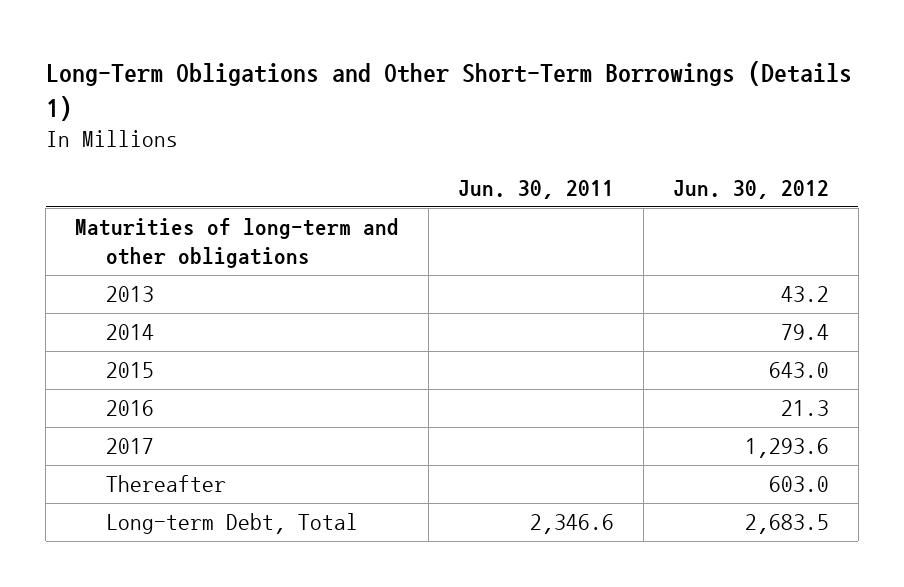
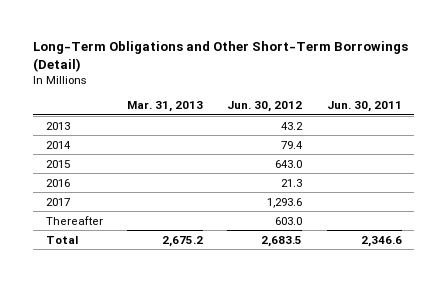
[45,60,852,121] Long-Term Obligations and Other Short-Term Borrowings (Details 1) -> [33,41,409,72] Long-Term Obligations and Other Short-Term Borrowings (Detail)
none -> [127,101,204,113] Mar. 31, 2013
[75,218,400,269] Maturities of long-term and other obligations -> none
[106,513,359,535] Long-term Debt, Total -> [45,235,78,244] Total

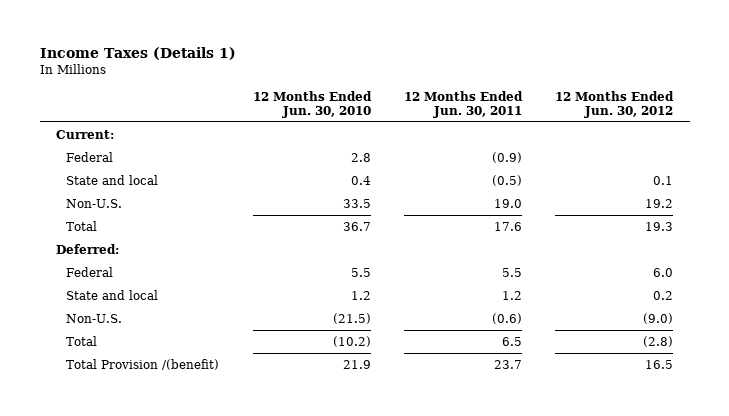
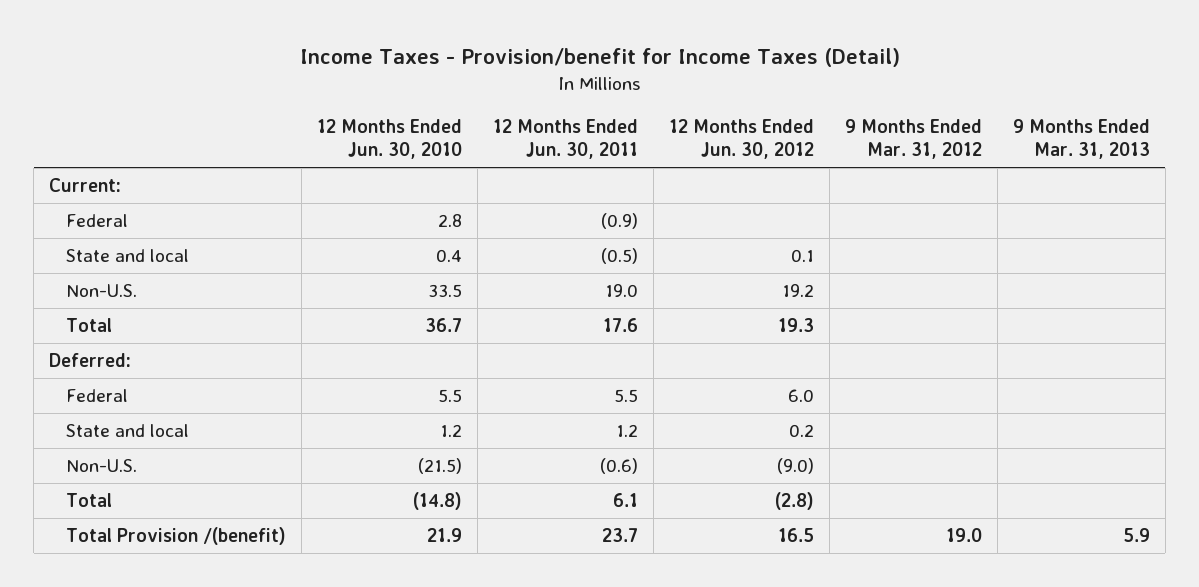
[39,46,236,60] Income Taxes (Details 1) -> [299,47,900,67] Income Taxes - Provision/benefit for Income Taxes (Detail)
none -> [844,119,982,160] 9 Months Ended Mar. 31, 2012
none -> [1012,119,1150,160] 9 Months Ended Mar. 31, 2013
[332,335,371,347] (10.2) -> [412,492,462,511] (14.8)
[501,336,522,346] 6.5 -> [612,493,638,508] 6.1

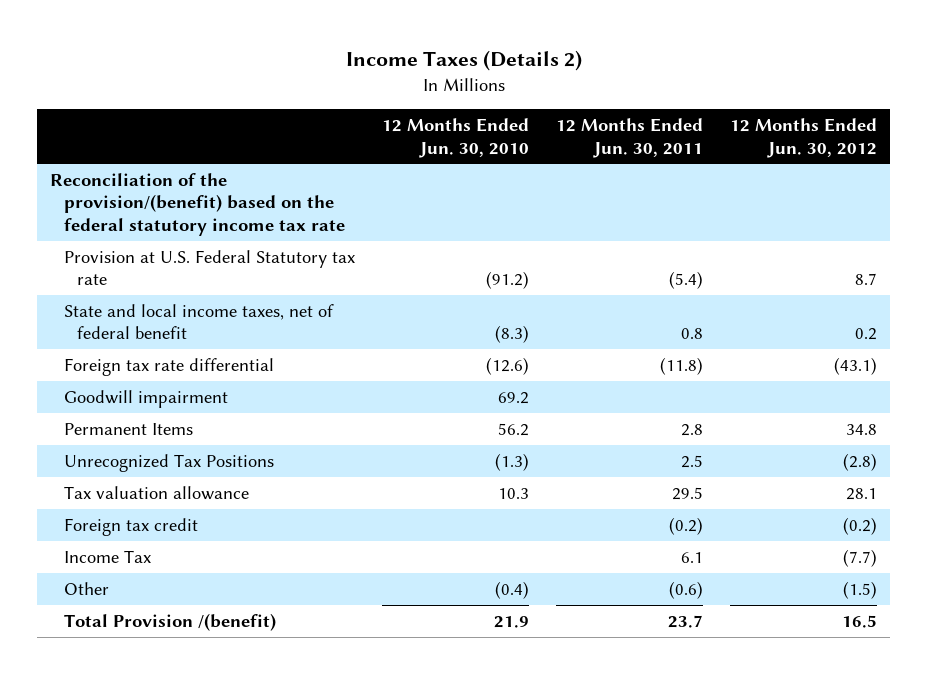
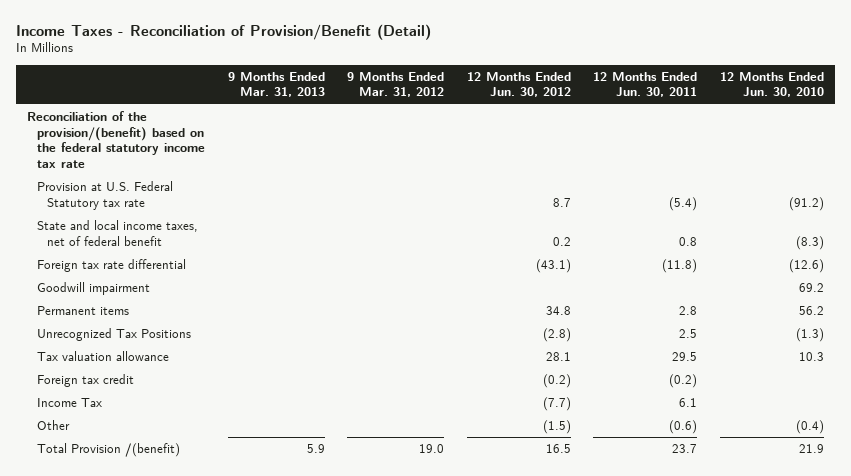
[345,49,582,71] Income Taxes (Details 2) -> [16,23,432,40] Income Taxes - Reconciliation of Provision/Benefit (Detail)
none -> [227,71,325,98] 9 Months Ended Mar. 31, 2013
none -> [347,71,445,98] 9 Months Ended Mar. 31, 2012
[63,422,193,435] Permanent Items -> [37,305,130,315] Permanent items

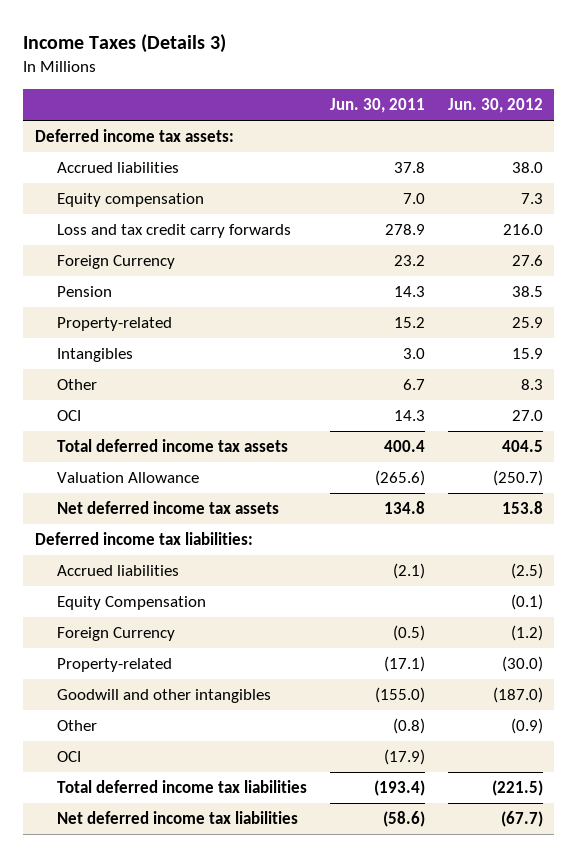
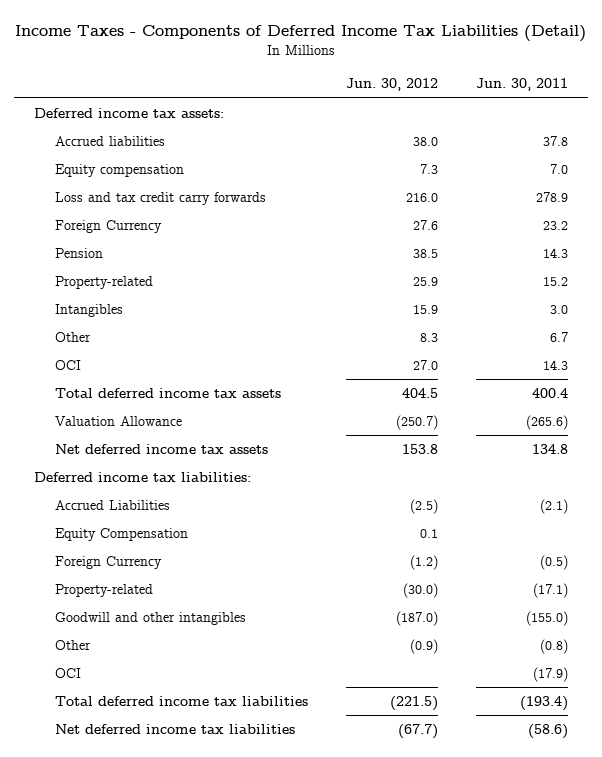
[23,34,227,54] Income Taxes (Details 3) -> [15,25,587,43] Income Taxes - Components of Deferred Income Tax Liabilities (Detail)
[57,565,180,577] Accrued liabilities -> [54,499,170,510] Accrued Liabilities
[511,594,544,611] (0.1) -> [420,528,439,538] 0.1

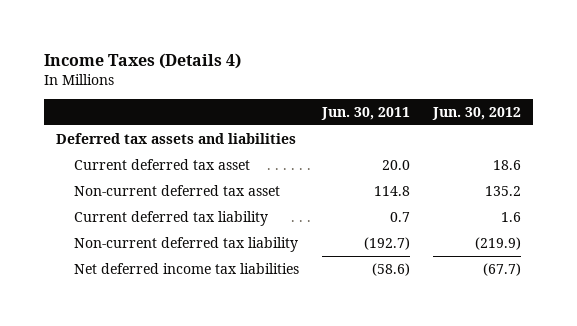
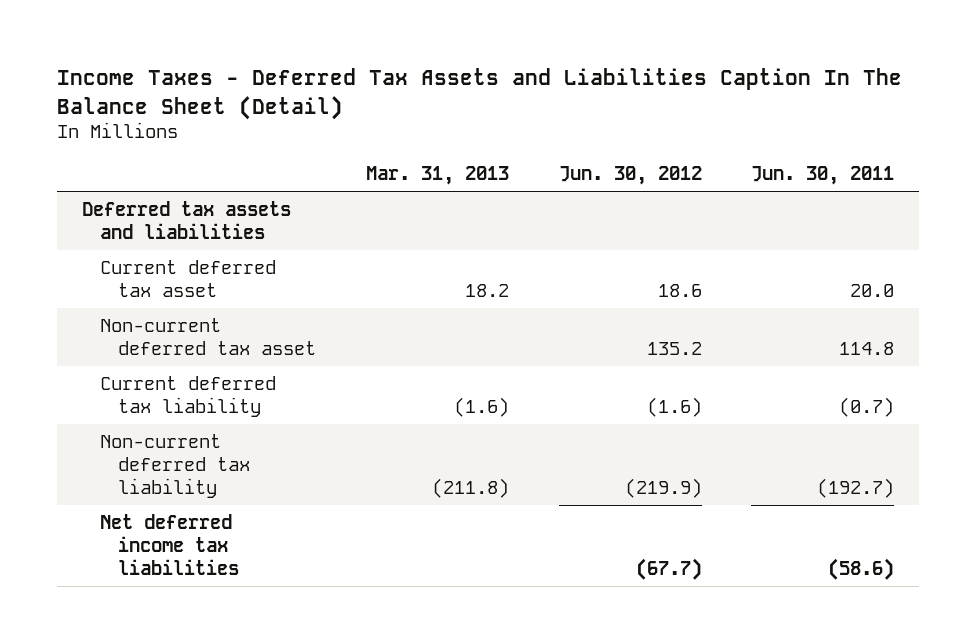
[44,53,242,70] Income Taxes (Details 4) -> [56,68,902,120] Income Taxes - Deferred Tax Assets and Liabilities Caption In The Balance Sheet (Detail)
none -> [365,166,509,186] Mar. 31, 2013
[390,211,411,222] 0.7 -> [839,396,895,417] (0.7)
[501,211,522,222] 1.6 -> [646,396,702,417] (1.6)

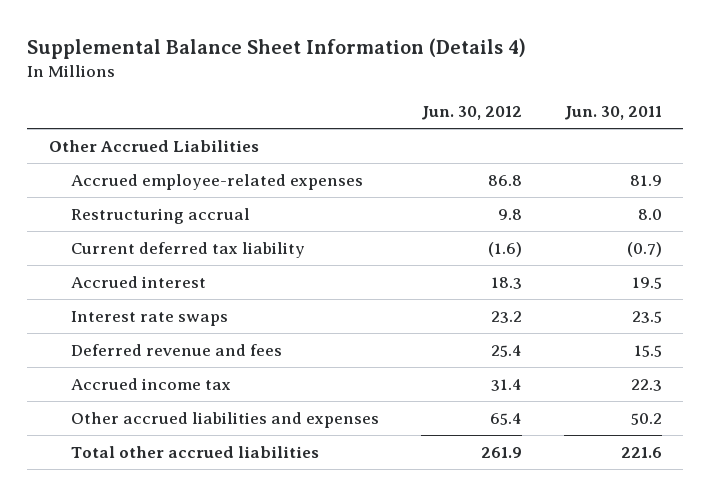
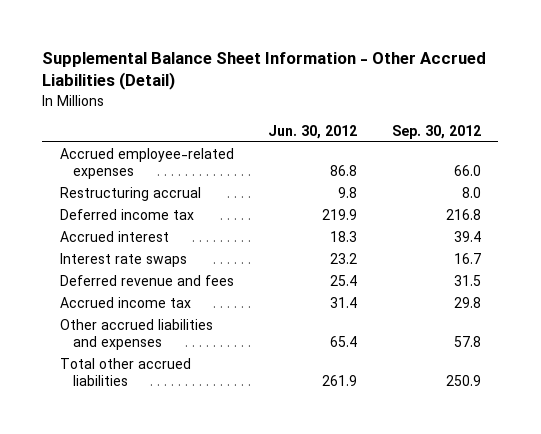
[27,38,527,60] Supplemental Balance Sheet Information (Details 4) -> [42,52,487,91] Supplemental Balance Sheet Information - Other Accrued Liabilities (Detail)
[564,106,663,121] Jun. 30, 2011 -> none
none -> [391,124,481,139] Sep. 30, 2012
[48,139,259,152] Other Accrued Liabilities -> none
[70,241,305,258] Current deferred tax liability -> none
none -> [59,208,194,220] Deferred income tax

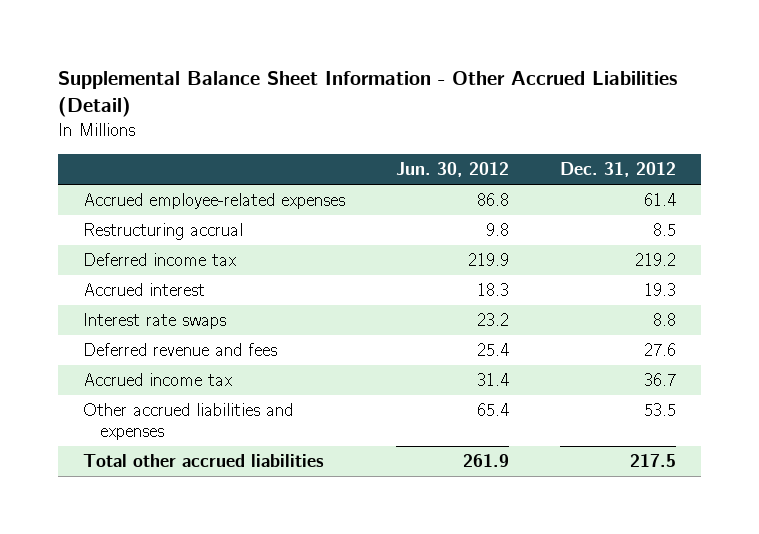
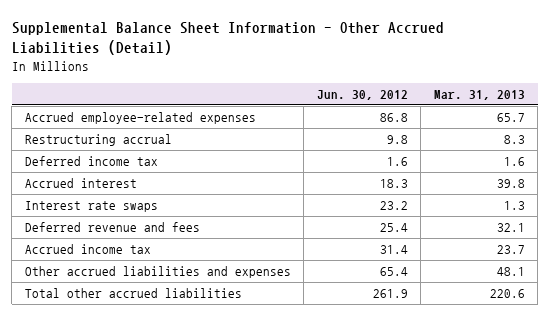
[560,161,677,177] Dec. 31, 2012 -> none
none -> [433,90,525,101] Mar. 31, 2013
[468,253,510,267] 219.9 -> [386,157,408,167] 1.6

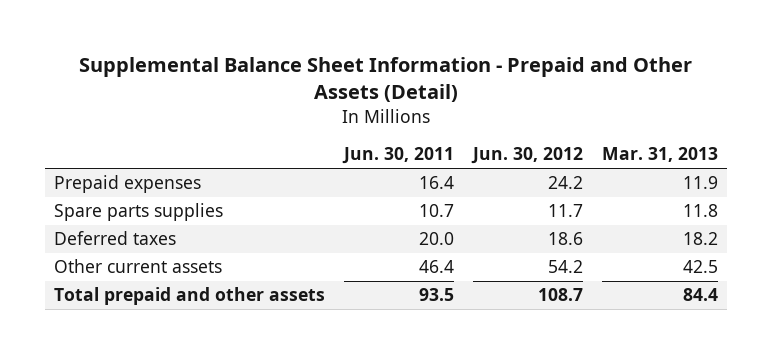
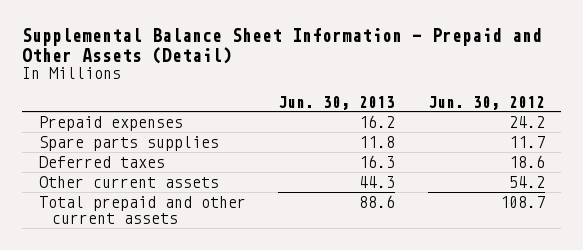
[341,147,454,165] Jun. 30, 2011 -> none
[601,147,718,163] Mar. 31, 2013 -> none
none -> [278,95,396,110] Jun. 30, 2013
[53,287,325,306] Total prepaid and other assets -> [38,195,246,224] Total prepaid and other current assets

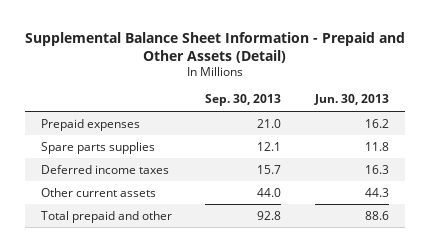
[427,95,545,110] Jun. 30, 2012 -> none
none -> [205,94,282,107] Sep. 30, 2013
[38,155,165,168] Deferred taxes -> [41,164,170,174] Deferred income taxes
[38,195,246,224] Total prepaid and other current assets -> [41,210,173,223] Total prepaid and other

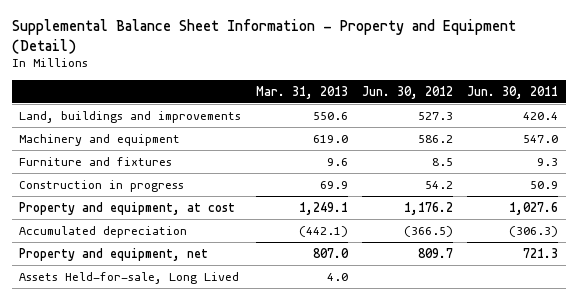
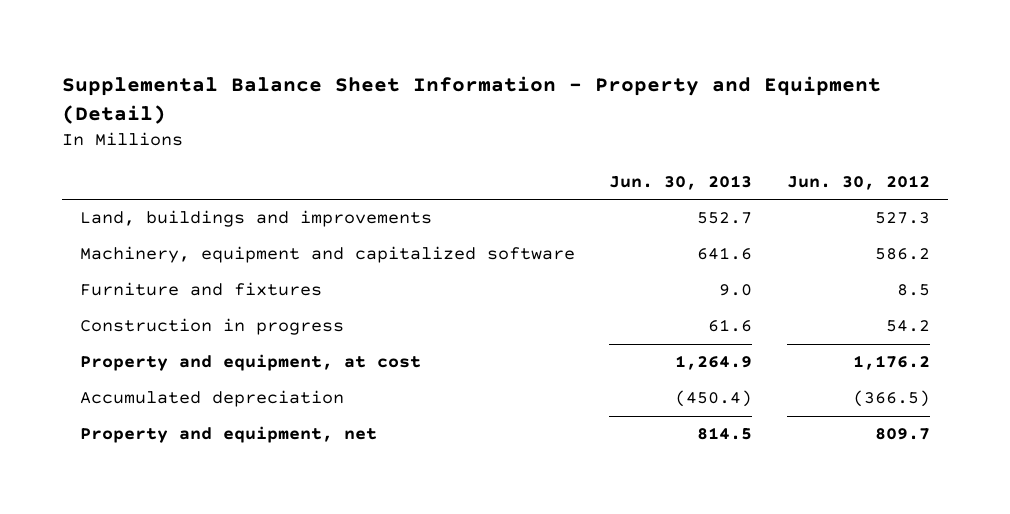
[255,85,348,99] Mar. 31, 2013 -> none
[467,85,559,99] Jun. 30, 2011 -> none
none -> [609,174,753,190] Jun. 30, 2013
[19,133,181,146] Machinery and equipment -> [79,246,575,264] Machinery, equipment and capitalized software
[19,271,240,284] Assets Held-for-sale, Long Lived -> none

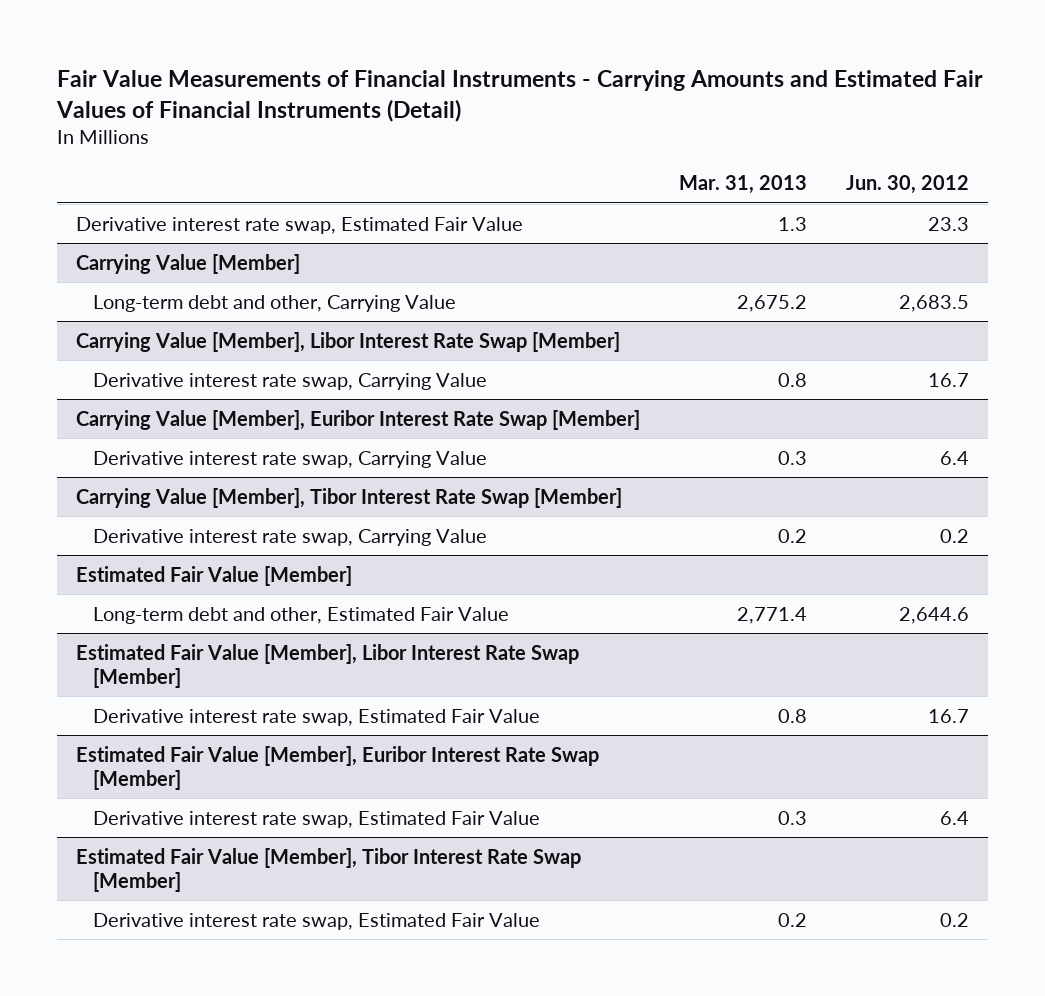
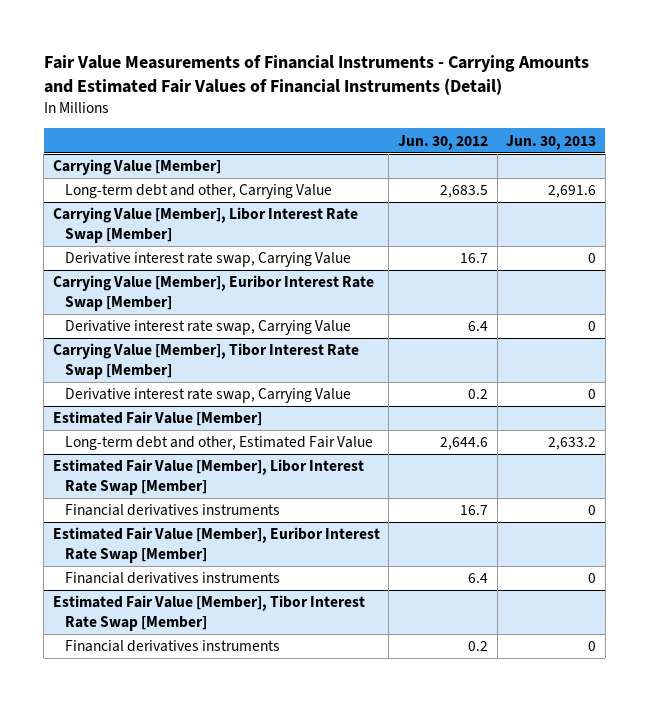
[679,175,808,195] Mar. 31, 2013 -> none
none -> [506,134,597,150] Jun. 30, 2013
[76,216,524,234] Derivative interest rate swap, Estimated Fair Value -> none
[93,708,541,726] Derivative interest rate swap, Estimated Fair Value -> [64,504,280,517] Financial derivatives instruments
[93,810,541,828] Derivative interest rate swap, Estimated Fair Value -> [64,572,280,585] Financial derivatives instruments
[93,912,541,930] Derivative interest rate swap, Estimated Fair Value -> [64,640,280,653] Financial derivatives instruments

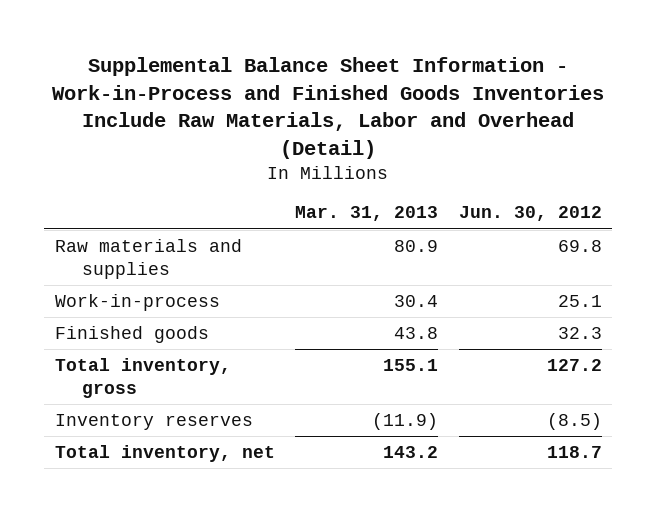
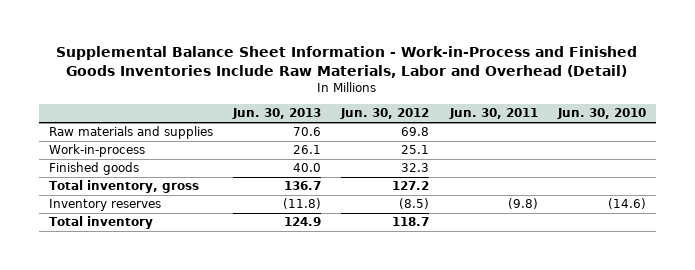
[295,206,439,222] Mar. 31, 2013 -> none
none -> [232,108,322,120] Jun. 30, 2013
none -> [448,108,538,120] Jun. 30, 2011
none -> [556,108,646,120] Jun. 30, 2010
[54,444,275,462] Total inventory, net -> [48,216,153,230] Total inventory

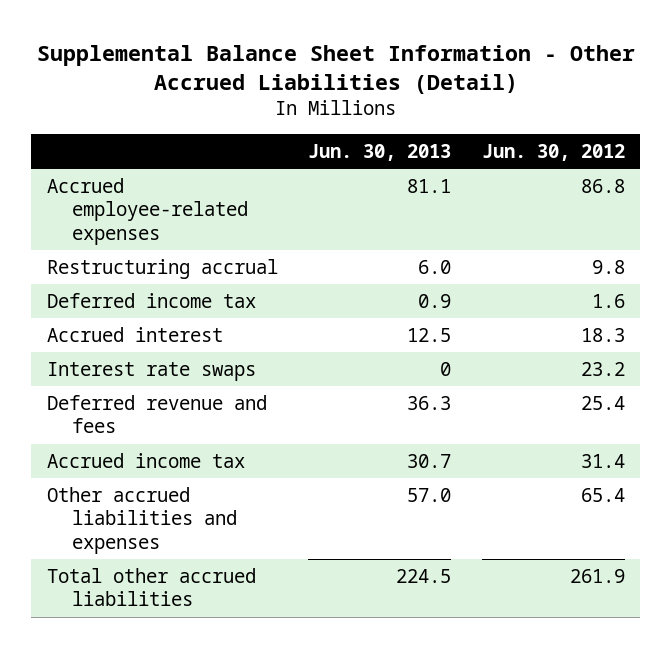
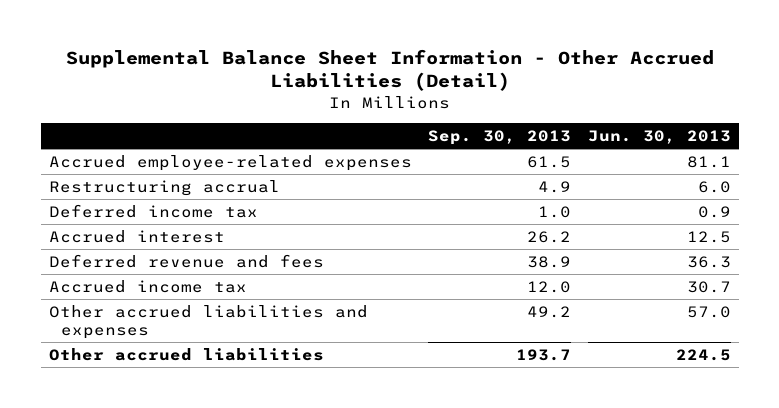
[481,143,625,161] Jun. 30, 2012 -> none
none -> [428,129,572,145] Sep. 30, 2013
[46,361,256,381] Interest rate swaps -> none
[46,567,256,607] Total other accrued liabilities -> [48,347,324,361] Other accrued liabilities

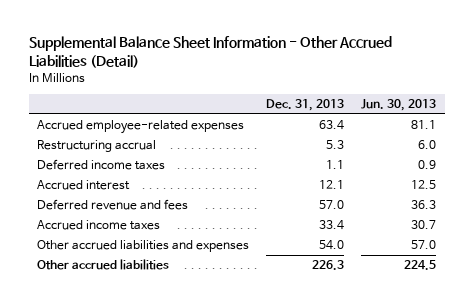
[428,129,572,145] Sep. 30, 2013 -> none
none -> [266,99,345,112] Dec. 31, 2013
[48,203,258,218] Deferred income tax -> [37,159,166,171] Deferred income taxes
[48,279,247,293] Accrued income tax -> [37,220,161,231] Accrued income taxes

